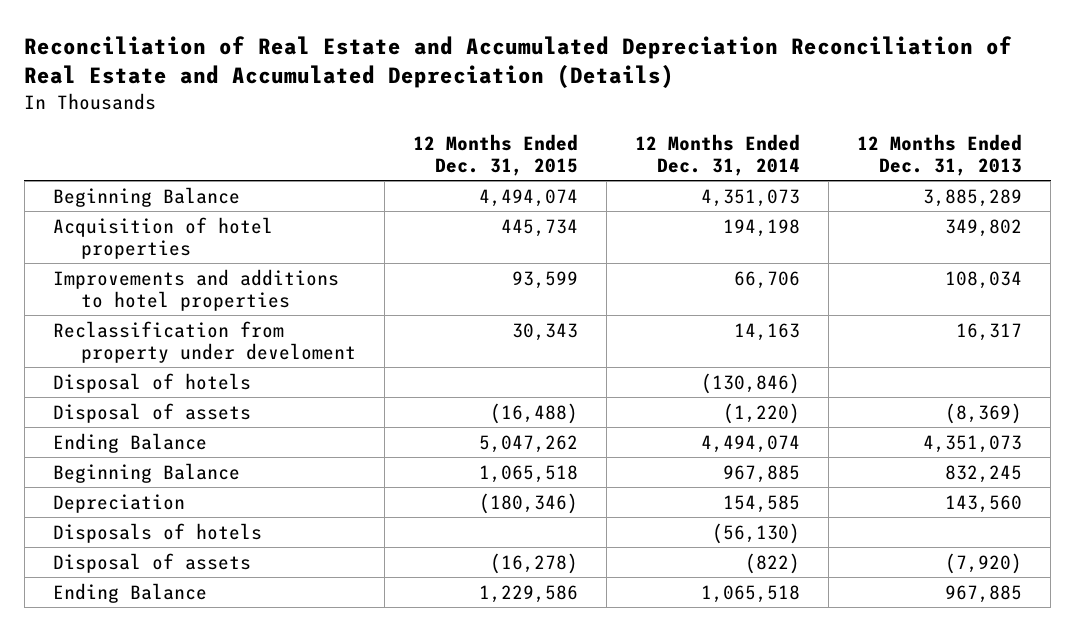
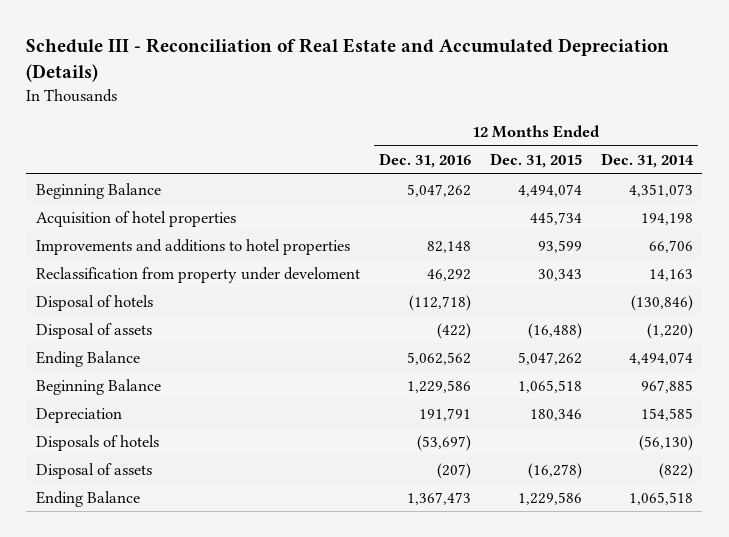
[24,35,1013,89] Reconciliation of Real Estate and Accumulated Depreciation Reconciliation of Real Estate and Accumulated Depreciation (Details) -> [26,38,670,83] Schedule III - Reconciliation of Real Estate and Accumulated Depreciation (Details)
[857,133,1023,177] 12 Months Ended Dec. 31, 2013 -> none
none -> [378,152,471,168] Dec. 31, 2016
[478,492,578,514] (180,346) -> [529,408,582,421] 180,346

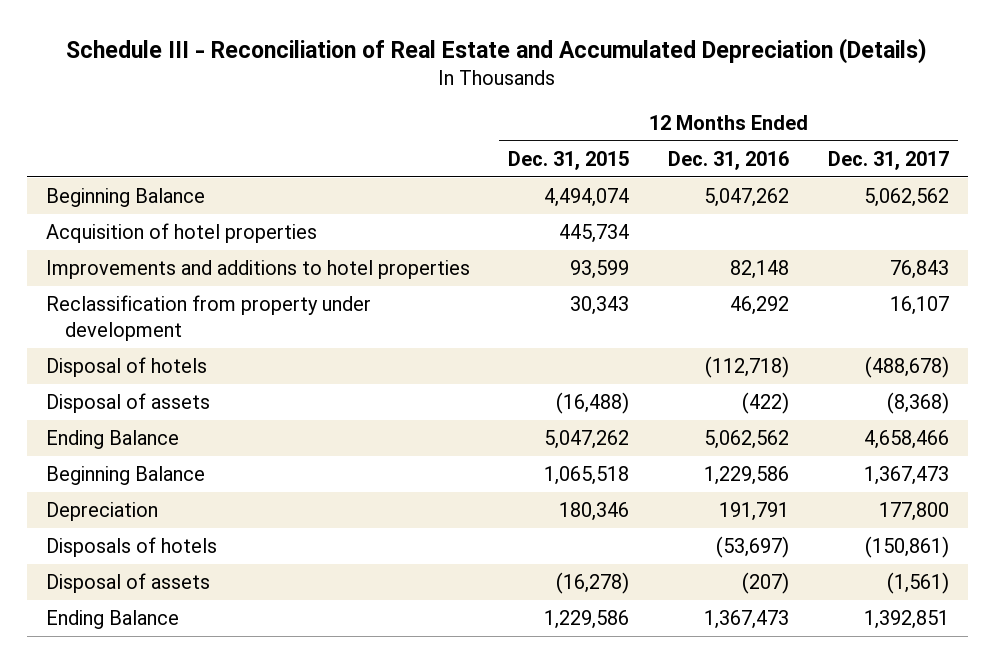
[600,152,694,168] Dec. 31, 2014 -> none
none -> [827,150,949,170] Dec. 31, 2017
[35,266,360,283] Reclassification from property under develoment -> [45,295,371,341] Reclassification from property under development

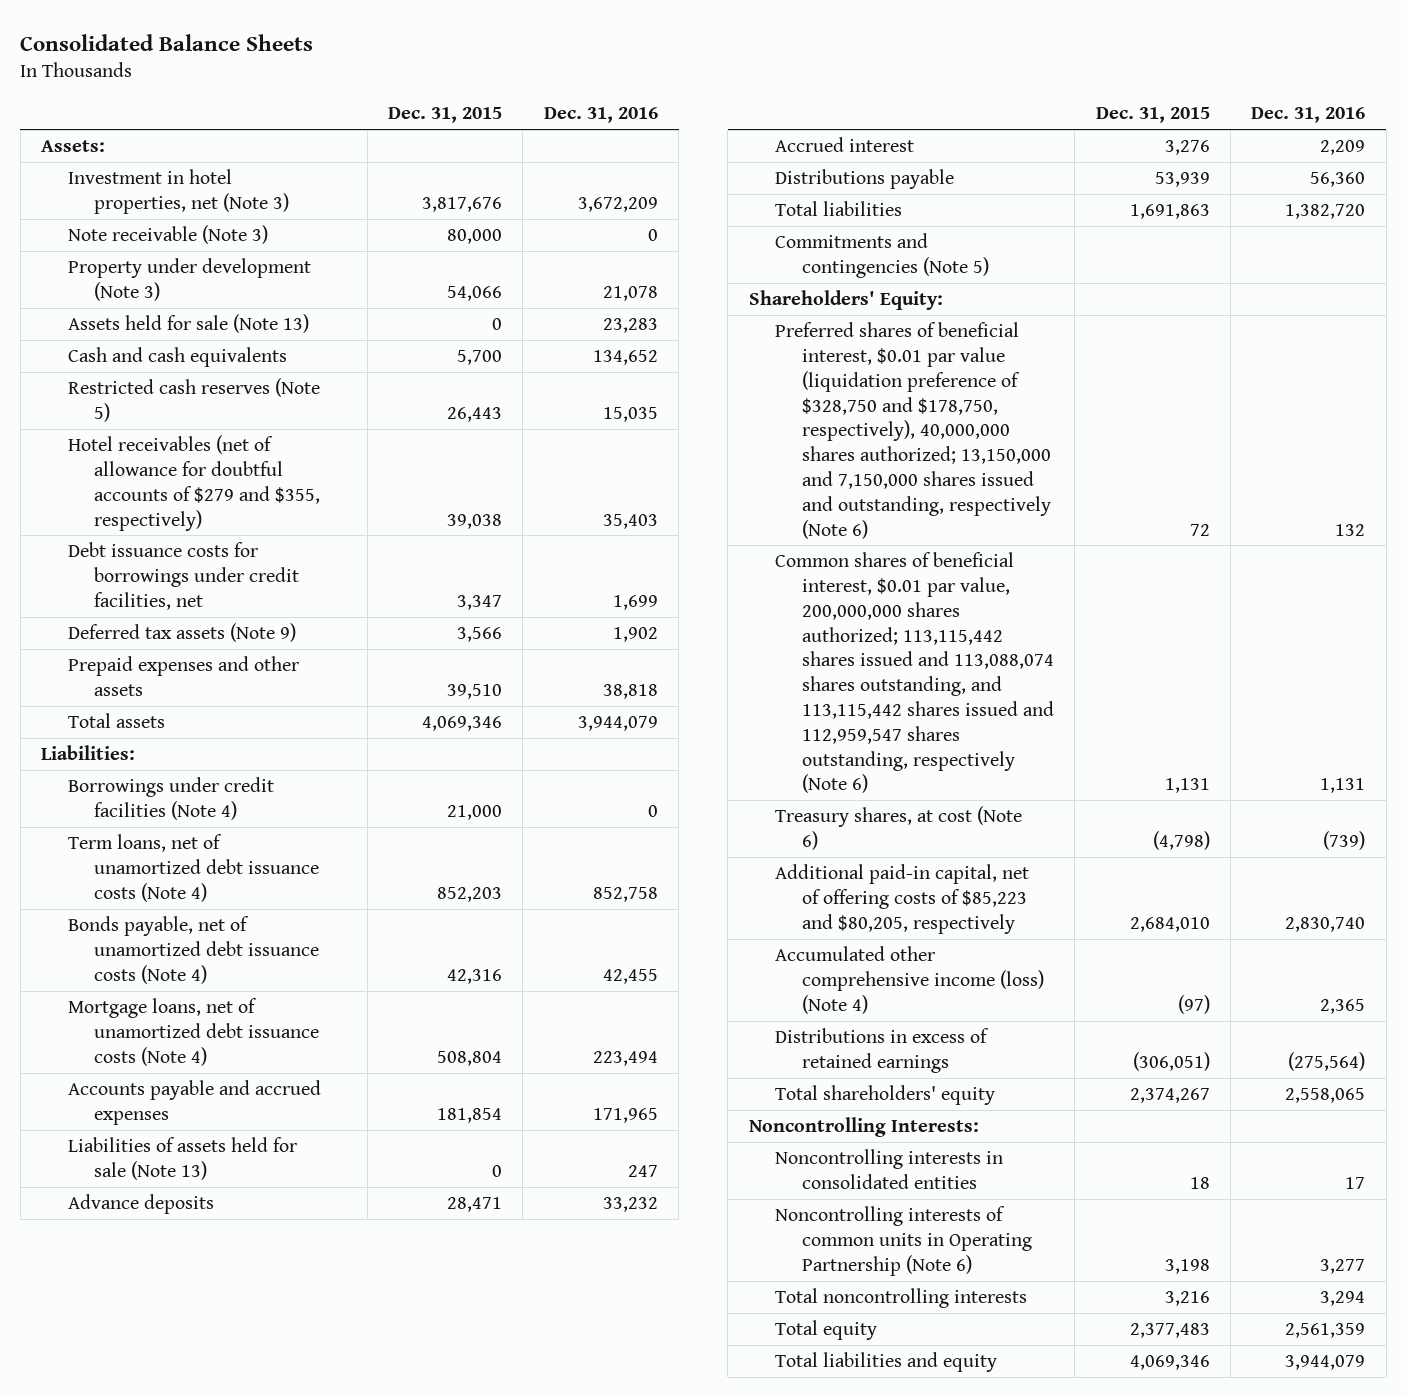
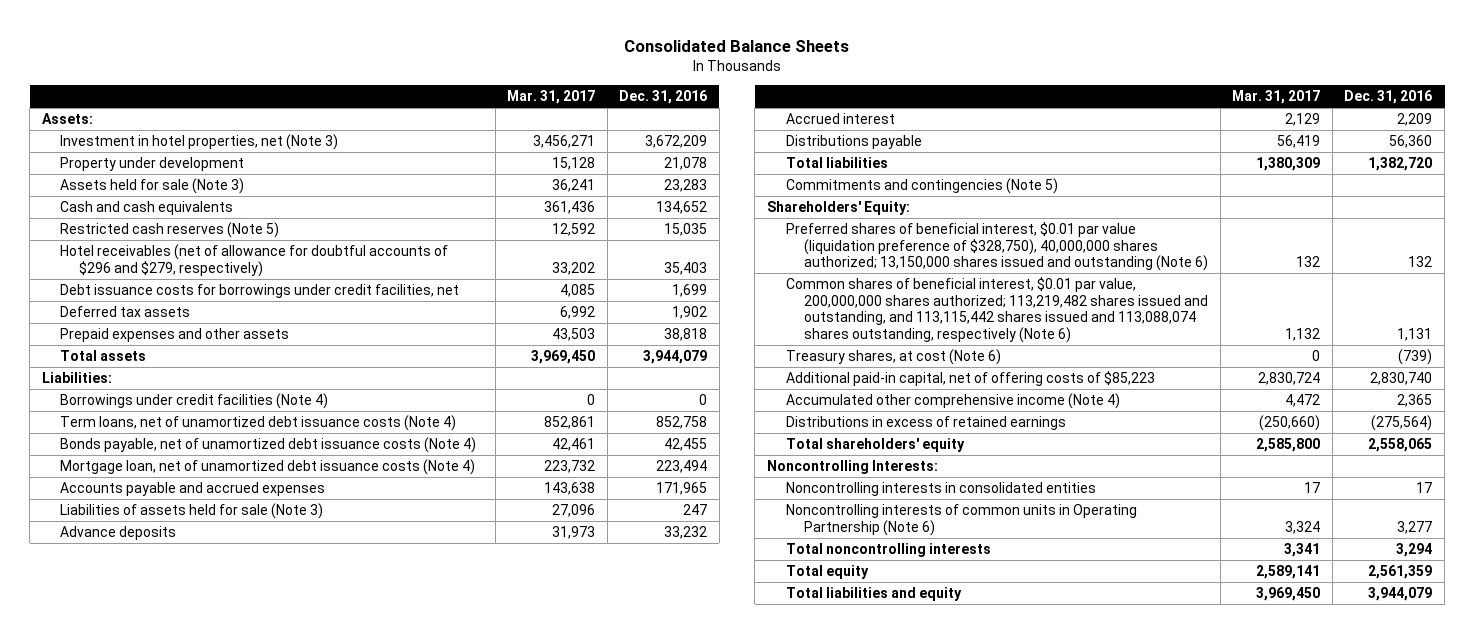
[387,107,502,124] Dec. 31, 2015 -> none
none -> [507,90,596,105] Mar. 31, 2017
[67,225,268,245] Note receivable (Note 3) -> none
[67,258,311,301] Property under development (Note 3) -> [60,157,245,172] Property under development
[67,314,309,334] Assets held for sale (Note 13) -> [60,178,245,195] Assets held for sale (Note 3)
[67,435,321,531] Hotel receivables (net of allowance for doubtful accounts of $279 and $355, respectively) -> [60,244,449,277] Hotel receivables (net of allowance for doubtful accounts of $296 and $279, respectively)
[67,623,296,643] Deferred tax assets (Note 9) -> [60,306,191,318] Deferred tax assets
[67,998,320,1066] Mortgage loans, net of unamortized debt issuance costs (Note 4) -> [60,459,476,476] Mortgage loan, net of unamortized debt issuance costs (Note 4)
[67,1137,297,1180] Liabilities of assets held for sale (Note 13) -> [60,503,324,520] Liabilities of assets held for sale (Note 3)
[775,322,1051,539] Preferred shares of beneficial interest, $0.01 par value (liquidation preference of $328,750 and $178,750, respectively), 40,000,000 shares authorized; 13,150,000 and 7,150,000 shares issued and outstanding, respectively (Note 6) -> [785,222,1209,272] Preferred shares of beneficial interest, $0.01 par value (liquidation preference of $328,750), 40,000,000 shares authorized; 13,150,000 shares issued and outstanding (Note 6)
[775,552,1054,794] Common shares of beneficial interest, $0.01 par value, 200,000,000 shares authorized; 113,115,442 shares issued and 113,088,074 shares outstanding, and 113,115,442 shares issued and 112,959,547 shares outstanding, respectively (Note 6) -> [785,277,1209,343] Common shares of beneficial interest, $0.01 par value, 200,000,000 shares authorized; 113,219,482 shares issued and outstanding, and 113,115,442 shares issued and 113,088,074 shares outstanding, respectively (Note 6)
[775,864,1030,934] Additional paid-in capital, net of offering costs of $85,223 and $80,205, respectively -> [785,371,1155,387] Additional paid-in capital, net of offering costs of $85,223
[775,946,1044,1014] Accumulated other comprehensive income (loss) (Note 4) -> [785,393,1120,410] Accumulated other comprehensive income (Note 4)

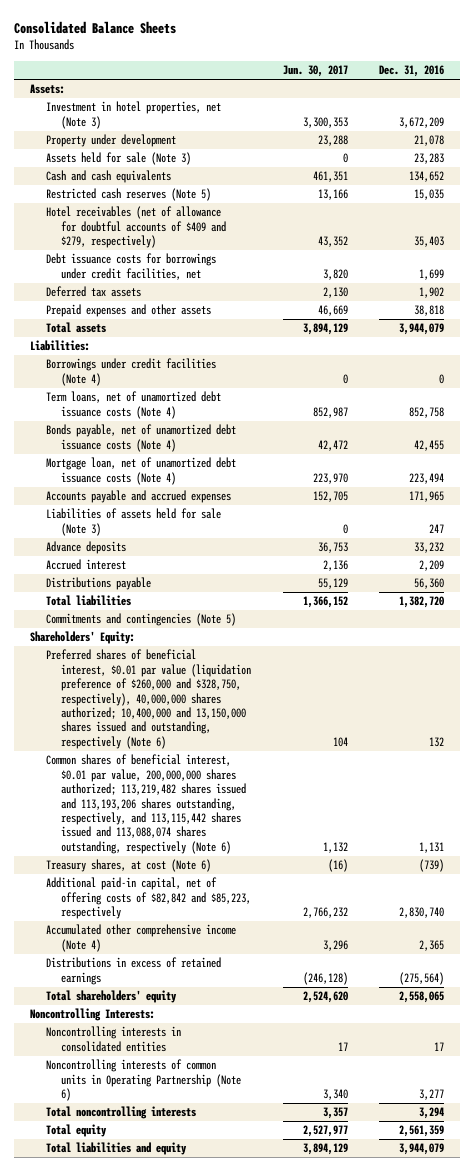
[507,90,596,105] Mar. 31, 2017 -> none
none -> [282,65,348,78] Jun. 30, 2017
[60,244,449,277] Hotel receivables (net of allowance for doubtful accounts of $296 and $279, respectively) -> [45,206,227,249] Hotel receivables (net of allowance for doubtful accounts of $409 and $279, respectively)
[785,222,1209,272] Preferred shares of beneficial interest, $0.01 par value (liquidation preference of $328,750), 40,000,000 shares authorized; 13,150,000 shares issued and outstanding (Note 6) -> [45,649,252,749] Preferred shares of beneficial interest, $0.01 par value (liquidation preference of $260,000 and $328,750, respectively), 40,000,000 shares authorized; 10,400,000 and 13,150,000 shares issued and outstanding, respectively (Note 6)
[785,277,1209,343] Common shares of beneficial interest, $0.01 par value, 200,000,000 shares authorized; 113,219,482 shares issued and outstanding, and 113,115,442 shares issued and 113,088,074 shares outstanding, respectively (Note 6) -> [45,754,247,854] Common shares of beneficial interest, $0.01 par value, 200,000,000 shares authorized; 113,219,482 shares issued and 113,193,206 shares outstanding, respectively, and 113,115,442 shares issued and 113,088,074 shares outstanding, respectively (Note 6)
[785,371,1155,387] Additional paid-in capital, net of offering costs of $85,223 -> [45,877,252,920] Additional paid-in capital, net of offering costs of $82,842 and $85,223, respectively

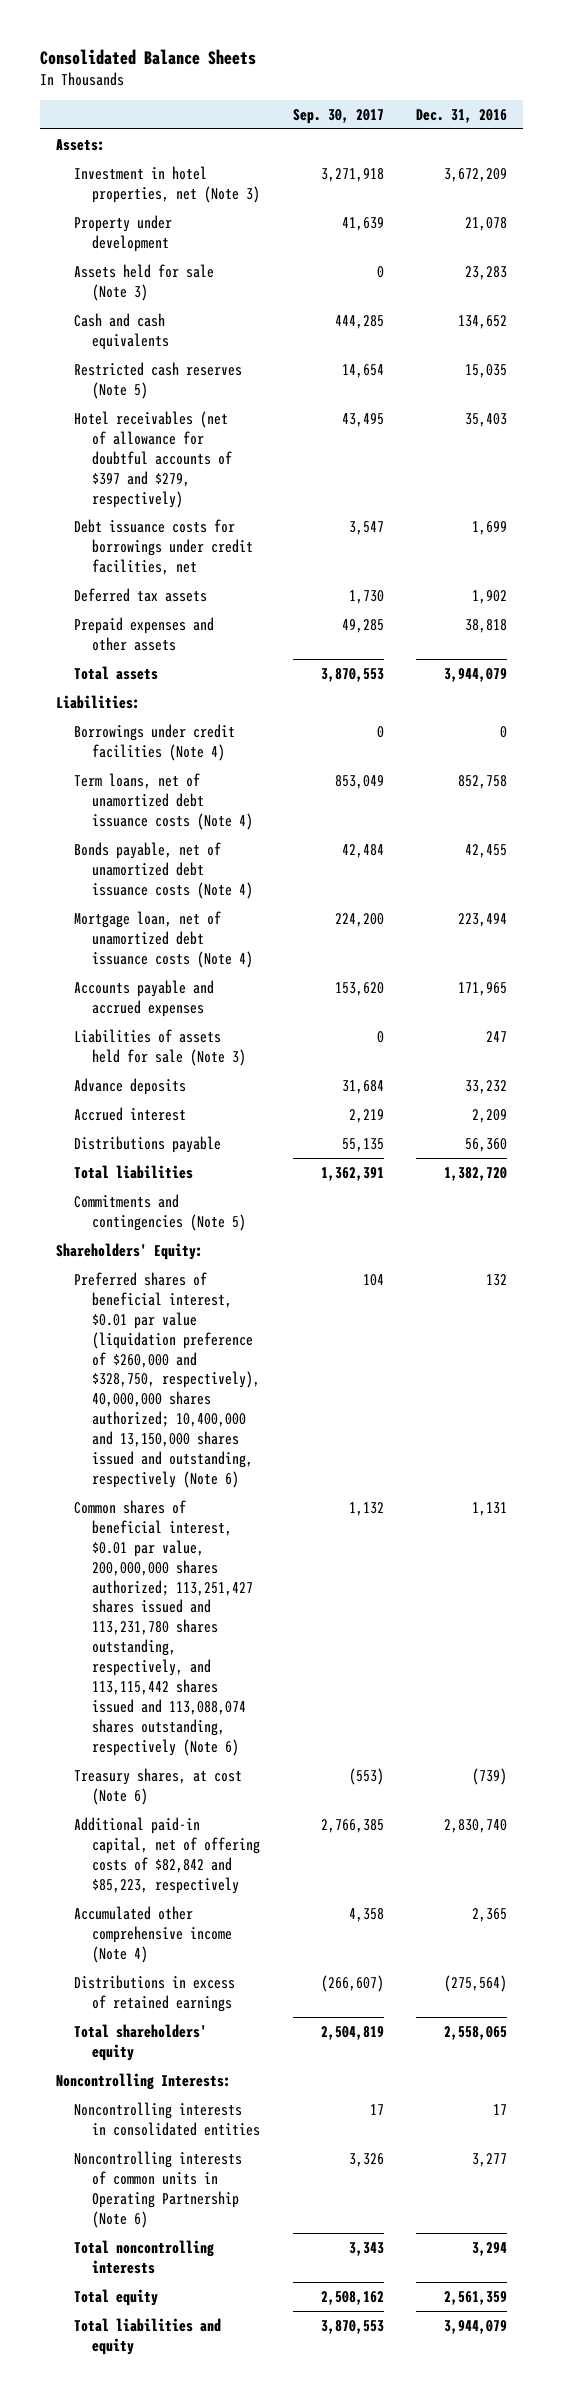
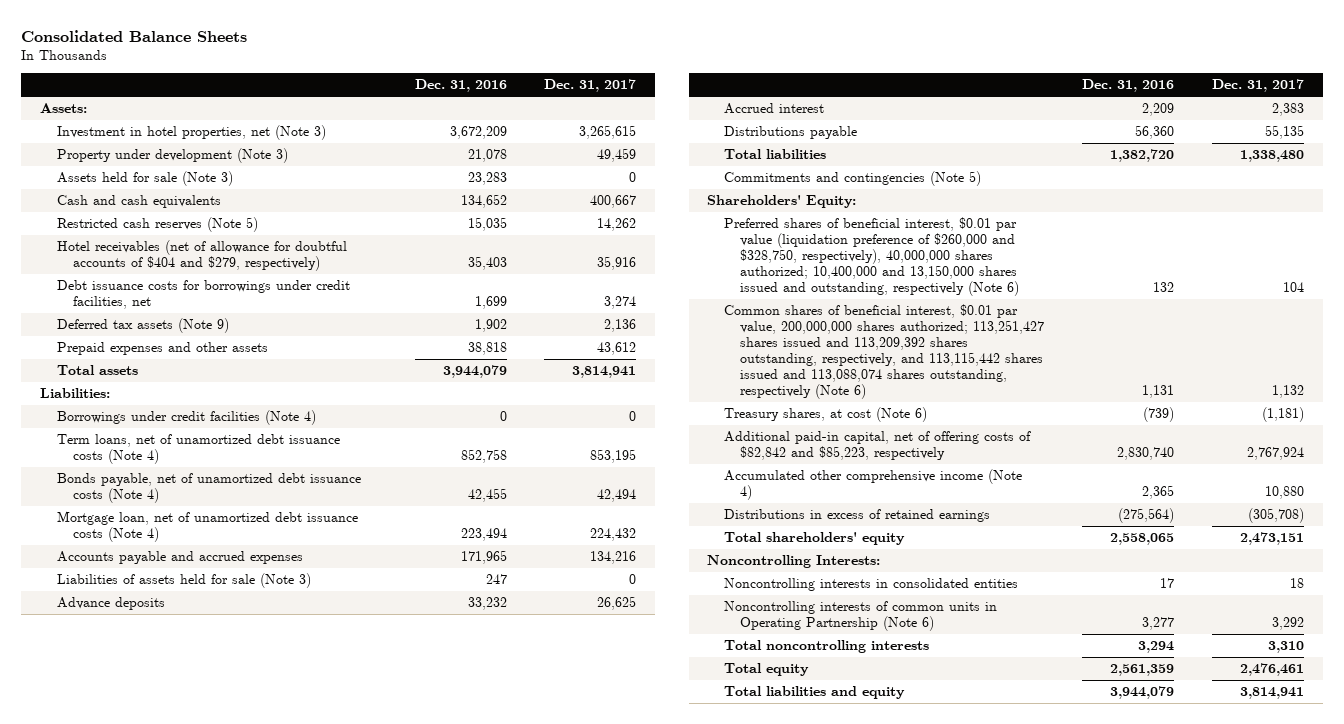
[292,108,384,124] Sep. 30, 2017 -> none
none -> [544,79,637,93] Dec. 31, 2017
[73,214,172,252] Property under development -> [56,148,288,164] Property under development (Note 3)
[73,410,233,508] Hotel receivables (net of allowance for doubtful accounts of $397 and $279, respectively) -> [56,240,347,272] Hotel receivables (net of allowance for doubtful accounts of $404 and $279, respectively)
[73,587,207,602] Deferred tax assets -> [56,318,229,334] Deferred tax assets (Note 9)
[73,1499,254,1757] Common shares of beneficial interest, $0.01 par value, 200,000,000 shares authorized; 113,251,427 shares issued and 113,231,780 shares outstanding, respectively, and 113,115,442 shares issued and 113,088,074 shares outstanding, respectively (Note 6) -> [723,304,1045,399] Common shares of beneficial interest, $0.01 par value, 200,000,000 shares authorized; 113,251,427 shares issued and 113,209,392 shares outstanding, respectively, and 113,115,442 shares issued and 113,088,074 shares outstanding, respectively (Note 6)

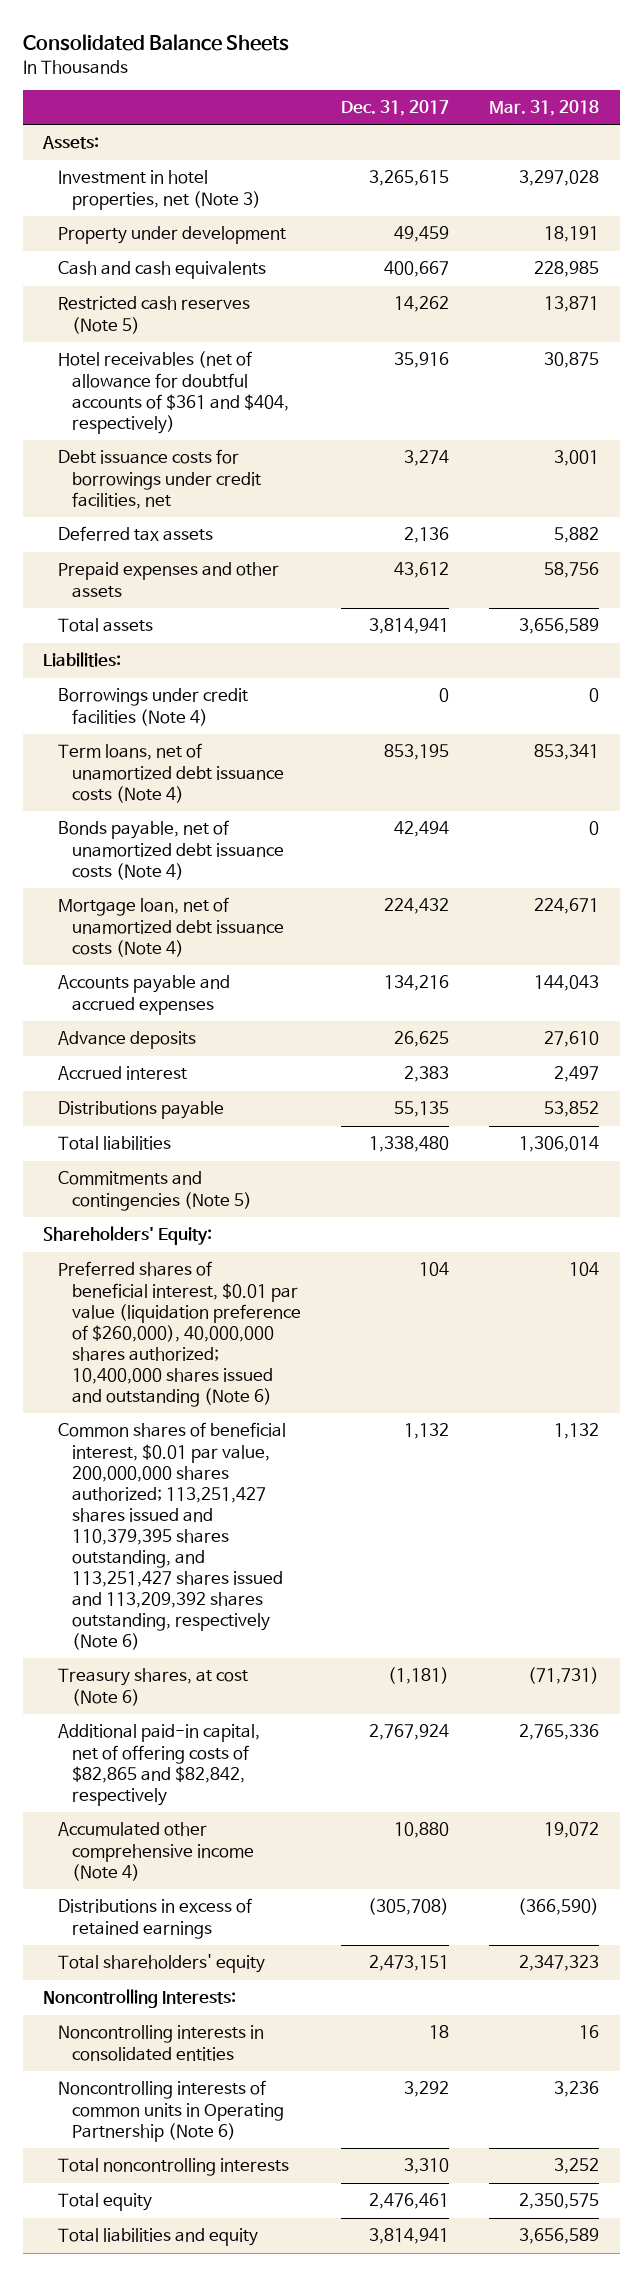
[414,79,507,93] Dec. 31, 2016 -> none
none -> [489,100,600,117] Mar. 31, 2018
[56,171,233,187] Assets held for sale (Note 3) -> none
[56,148,288,164] Property under development (Note 3) -> [57,226,286,245] Property under development
[56,240,347,272] Hotel receivables (net of allowance for doubtful accounts of $404 and $279, respectively) -> [57,351,289,434] Hotel receivables (net of allowance for doubtful accounts of $361 and $404, respectively)
[56,318,229,334] Deferred tax assets (Note 9) -> [57,526,213,542] Deferred tax assets
[56,573,311,589] Liabilities of assets held for sale (Note 3) -> none
[723,217,1020,296] Preferred shares of beneficial interest, $0.01 par value (liquidation preference of $260,000 and $328,750, respectively), 40,000,000 shares authorized; 10,400,000 and 13,150,000 shares issued and outstanding, respectively (Note 6) -> [57,1261,301,1407] Preferred shares of beneficial interest, $0.01 par value (liquidation preference of $260,000), 40,000,000 shares authorized; 10,400,000 shares issued and outstanding (Note 6)
[723,304,1045,399] Common shares of beneficial interest, $0.01 par value, 200,000,000 shares authorized; 113,251,427 shares issued and 113,209,392 shares outstanding, respectively, and 113,115,442 shares issued and 113,088,074 shares outstanding, respectively (Note 6) -> [57,1422,286,1651] Common shares of beneficial interest, $0.01 par value, 200,000,000 shares authorized; 113,251,427 shares issued and 110,379,395 shares outstanding, and 113,251,427 shares issued and 113,209,392 shares outstanding, respectively (Note 6)
[723,431,1031,461] Additional paid-in capital, net of offering costs of $82,842 and $85,223, respectively -> [57,1724,260,1806] Additional paid-in capital, net of offering costs of $82,865 and $82,842, respectively

